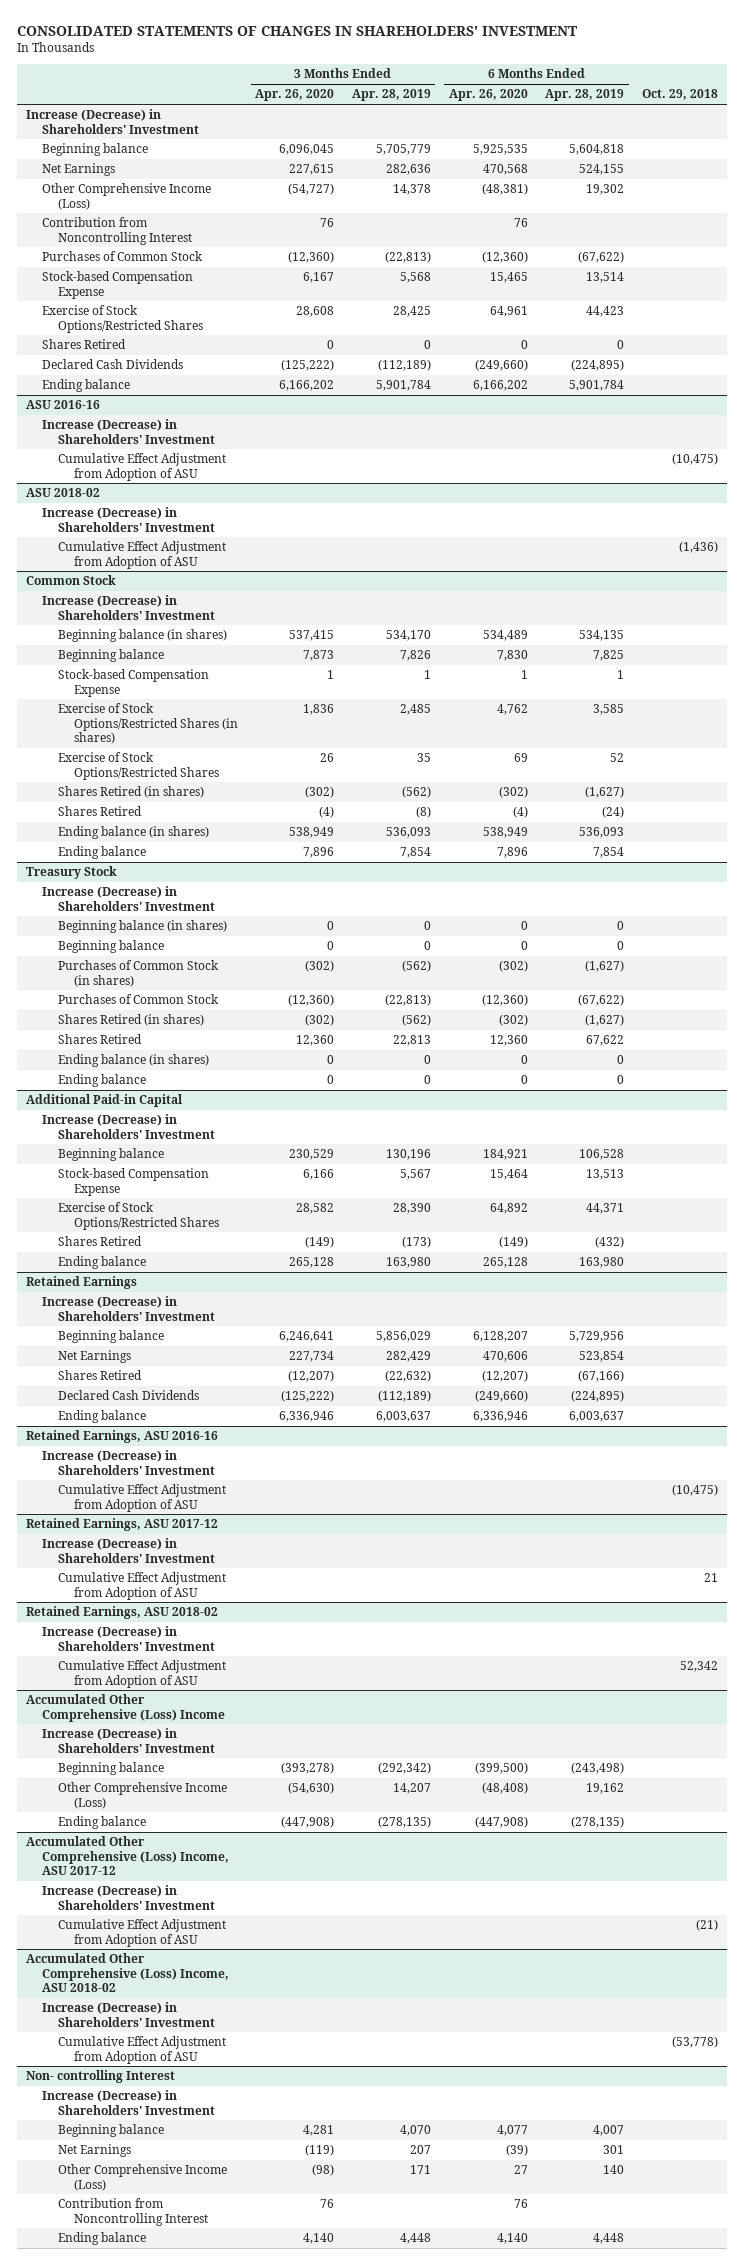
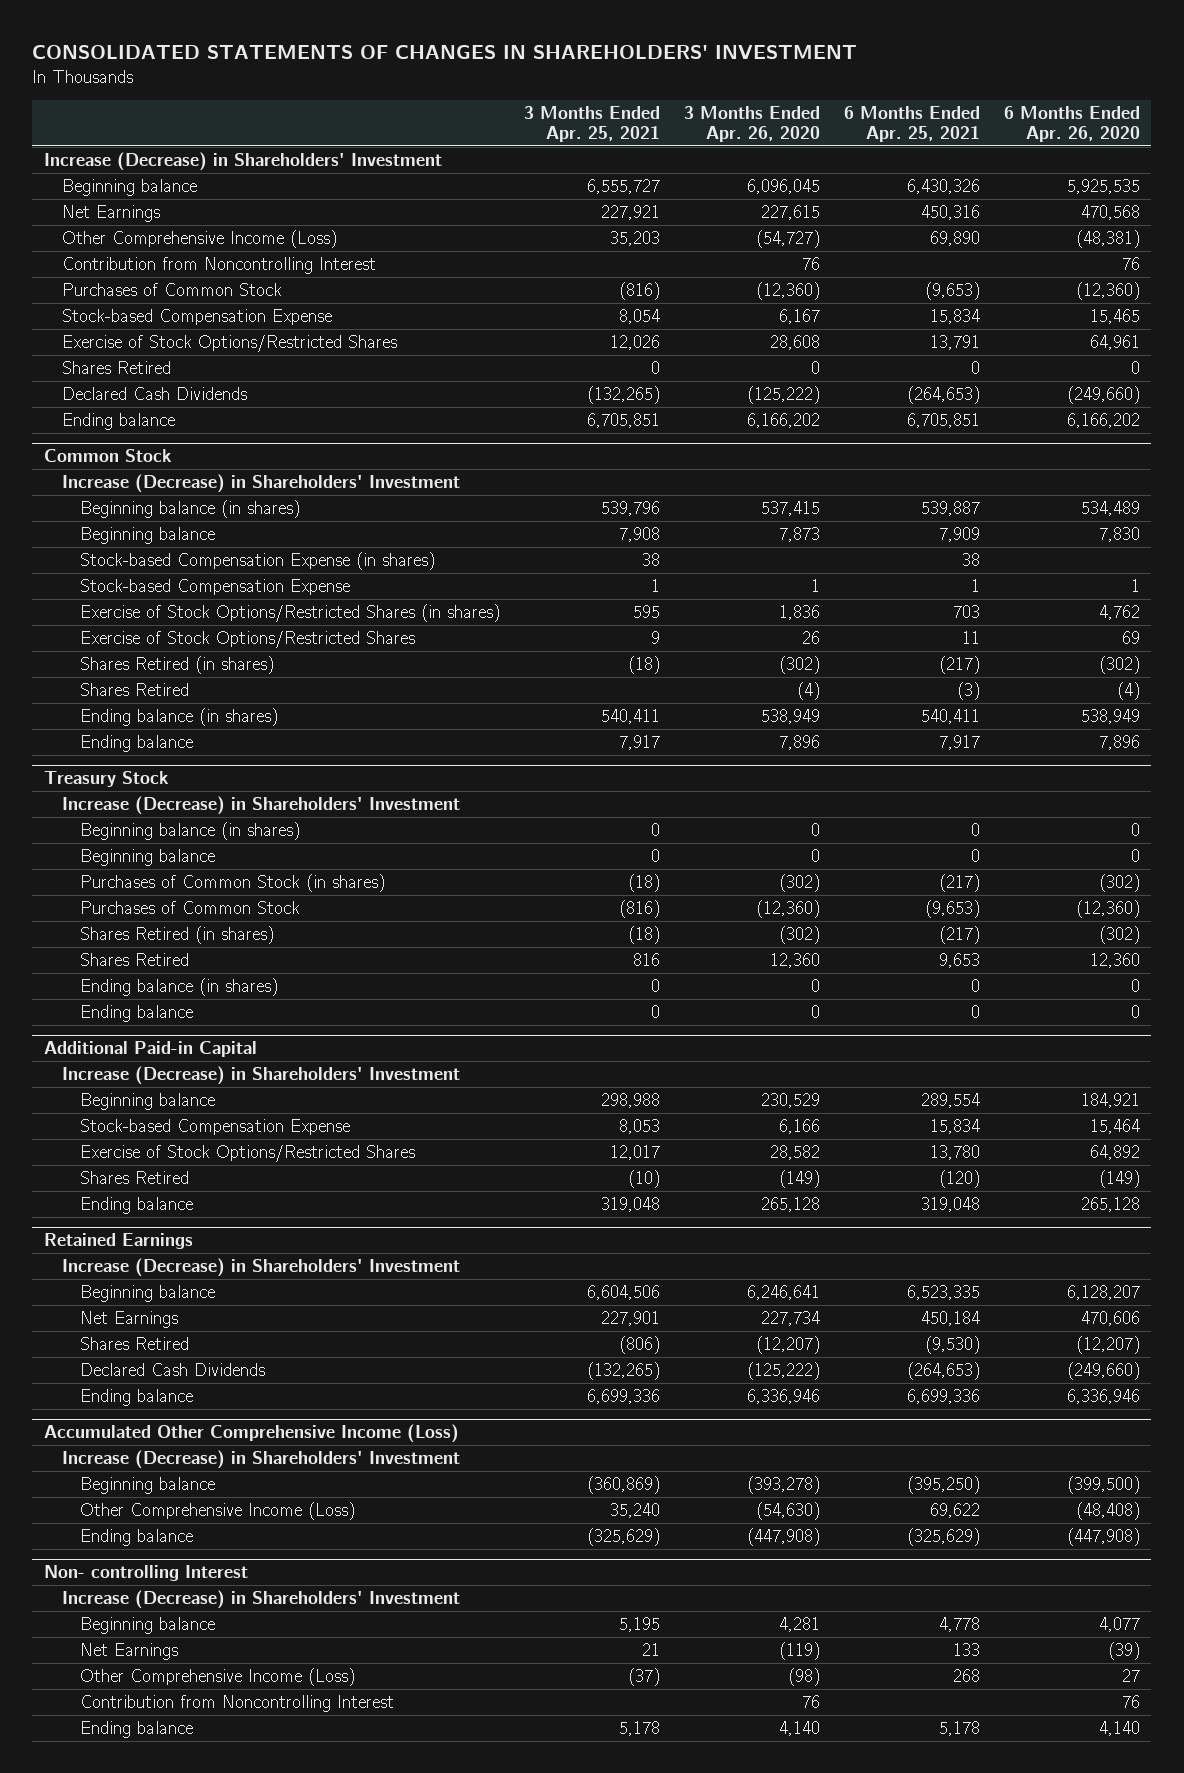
[352,89,432,102] Apr. 28, 2019 -> none
[545,89,625,102] Apr. 28, 2019 -> none
[642,89,719,101] Oct. 29, 2018 -> none
none -> [523,106,660,143] 3 Months Ended Apr. 25, 2021
none -> [843,106,980,143] 6 Months Ended Apr. 25, 2021
[25,400,100,410] ASU 2016-16 -> none
[41,419,215,444] Increase (Decrease) in Shareholders' Investment -> none
[57,453,226,481] Cumulative Effect Adjustment from Adoption of ASU -> none
[25,488,100,498] ASU 2018-02 -> none
[41,507,215,532] Increase (Decrease) in Shareholders' Investment -> none
[57,541,226,569] Cumulative Effect Adjustment from Adoption of ASU -> none
none -> [80,551,436,570] Stock-based Compensation Expense (in shares)
[25,1430,218,1444] Retained Earnings, ASU 2016-16 -> none
[41,1450,215,1475] Increase (Decrease) in Shareholders' Investment -> none
[57,1484,226,1512] Cumulative Effect Adjustment from Adoption of ASU -> none
[25,1518,218,1532] Retained Earnings, ASU 2017-12 -> none
[41,1538,215,1563] Increase (Decrease) in Shareholders' Investment -> none
[57,1572,226,1600] Cumulative Effect Adjustment from Adoption of ASU -> none
[25,1606,218,1620] Retained Earnings, ASU 2018-02 -> none
[41,1626,215,1651] Increase (Decrease) in Shareholders' Investment -> none
[57,1660,226,1688] Cumulative Effect Adjustment from Adoption of ASU -> none
[25,1694,225,1722] Accumulated Other Comprehensive (Loss) Income -> [44,1423,460,1443] Accumulated Other Comprehensive Income (Loss)
[25,1836,229,1876] Accumulated Other Comprehensive (Loss) Income, ASU 2017-12 -> none
[41,1885,215,1910] Increase (Decrease) in Shareholders' Investment -> none
[57,1919,226,1947] Cumulative Effect Adjustment from Adoption of ASU -> none
[25,1953,229,1993] Accumulated Other Comprehensive (Loss) Income, ASU 2018-02 -> none
[41,2002,215,2027] Increase (Decrease) in Shareholders' Investment -> none
[57,2036,226,2064] Cumulative Effect Adjustment from Adoption of ASU -> none

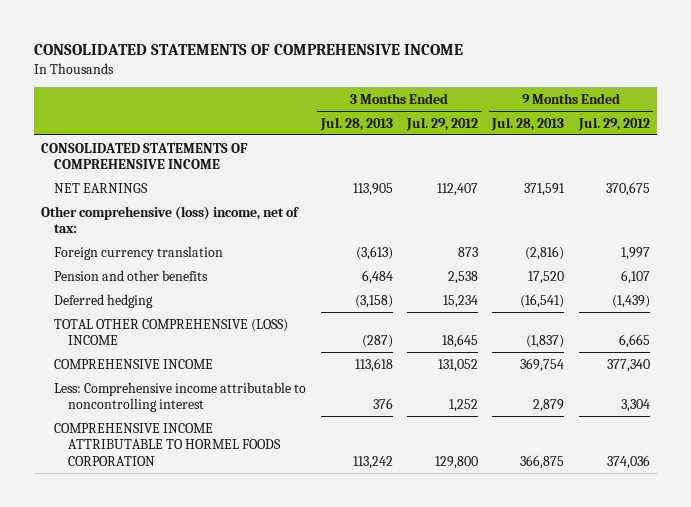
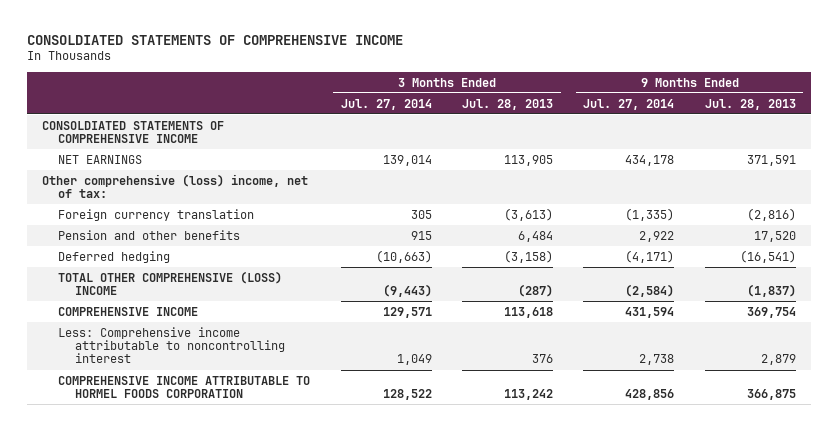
[33,44,463,56] CONSOLIDATED STATEMENTS OF COMPREHENSIVE INCOME -> [26,34,403,45] CONSOLDIATED STATEMENTS OF COMPREHENSIVE INCOME
[405,116,478,131] Jul. 29, 2012 -> none
[577,116,650,131] Jul. 29, 2012 -> none
none -> [340,98,432,110] Jul. 27, 2014
none -> [583,98,675,110] Jul. 27, 2014
[41,142,249,170] CONSOLIDATED STATEMENTS OF COMPREHENSIVE INCOME -> [42,120,225,143] CONSOLDIATED STATEMENTS OF COMPREHENSIVE INCOME

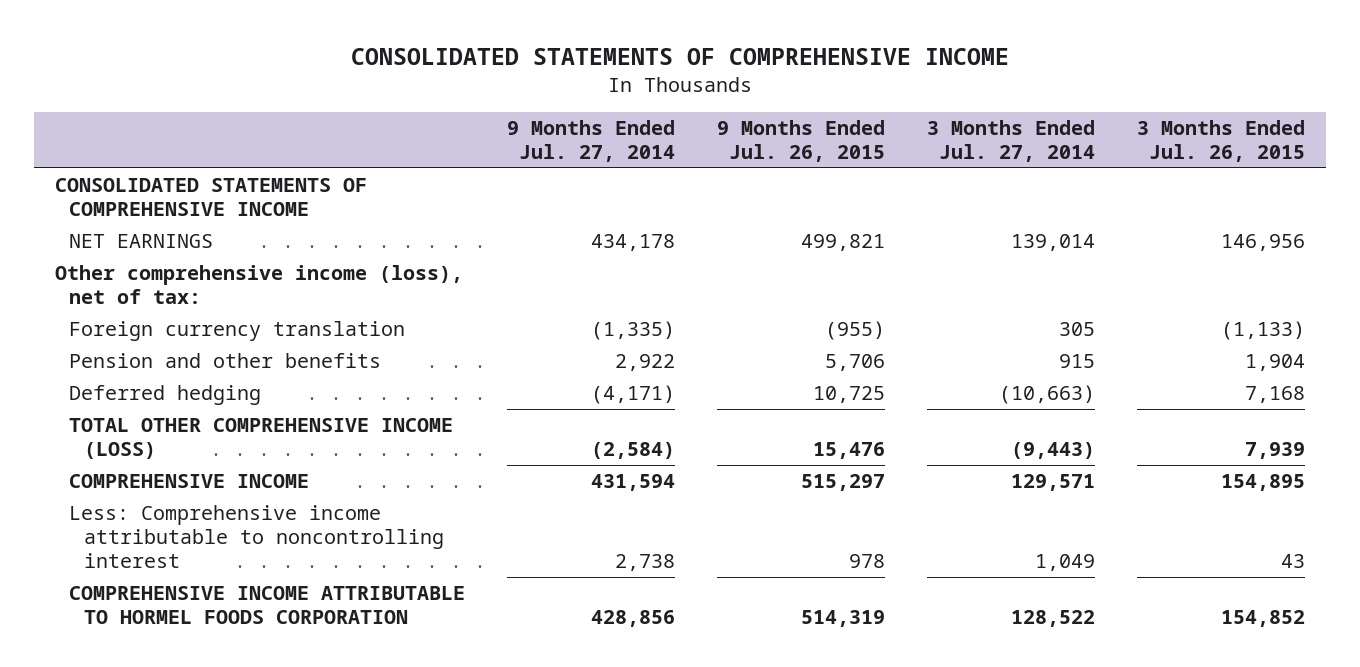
[26,34,403,45] CONSOLDIATED STATEMENTS OF COMPREHENSIVE INCOME -> [350,47,1009,65] CONSOLIDATED STATEMENTS OF COMPREHENSIVE INCOME
[462,98,554,110] Jul. 28, 2013 -> none
[704,98,796,110] Jul. 28, 2013 -> none
none -> [717,119,886,163] 9 Months Ended Jul. 26, 2015
none -> [1136,119,1305,163] 3 Months Ended Jul. 26, 2015
[42,120,225,143] CONSOLDIATED STATEMENTS OF COMPREHENSIVE INCOME -> [54,178,367,217] CONSOLIDATED STATEMENTS OF COMPREHENSIVE INCOME
[42,173,309,198] Other comprehensive (loss) income, net of tax: -> [54,265,463,305] Other comprehensive income (loss), net of tax:
[58,270,283,295] TOTAL OTHER COMPREHENSIVE (LOSS) INCOME -> [69,418,454,460] TOTAL OTHER COMPREHENSIVE INCOME (LOSS)

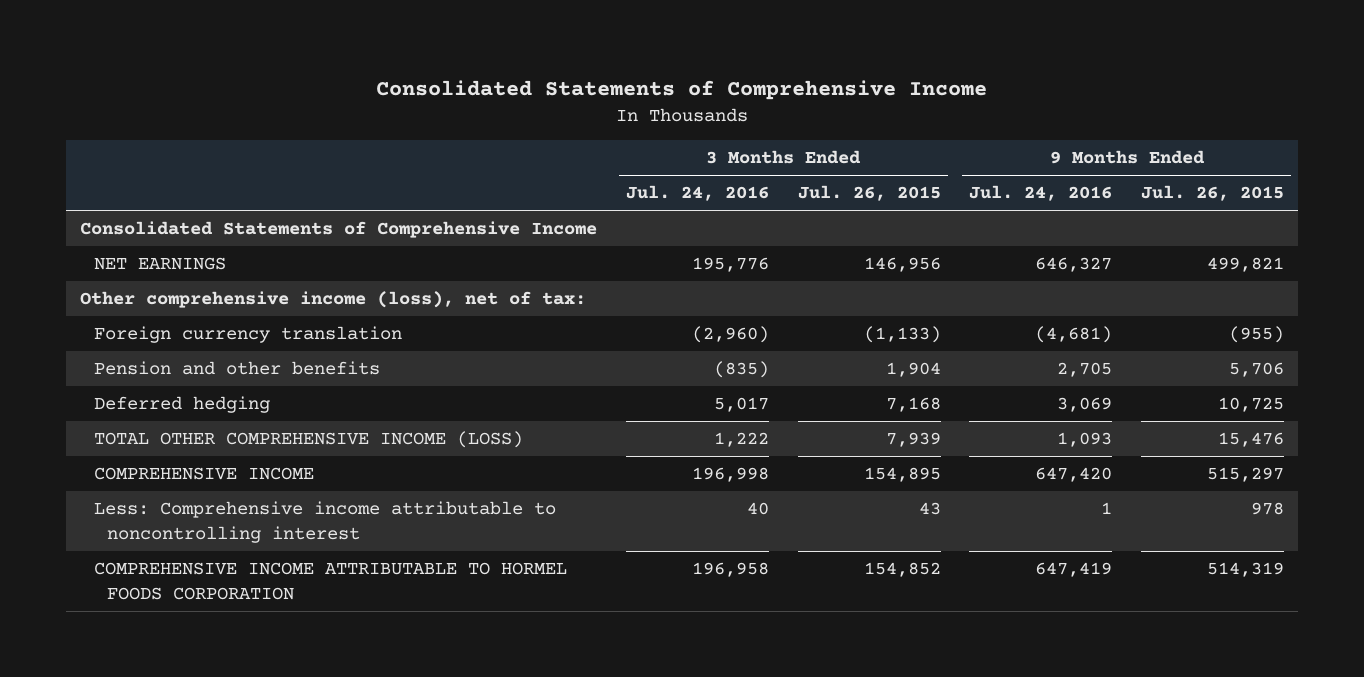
[350,47,1009,65] CONSOLIDATED STATEMENTS OF COMPREHENSIVE INCOME -> [376,80,988,101] Consolidated Statements of Comprehensive Income
[507,119,676,163] 9 Months Ended Jul. 27, 2014 -> none
[926,119,1095,163] 3 Months Ended Jul. 27, 2014 -> none
none -> [625,185,769,202] Jul. 24, 2016
none -> [969,185,1113,202] Jul. 24, 2016
[54,178,367,217] CONSOLIDATED STATEMENTS OF COMPREHENSIVE INCOME -> [80,221,598,239] Consolidated Statements of Comprehensive Income

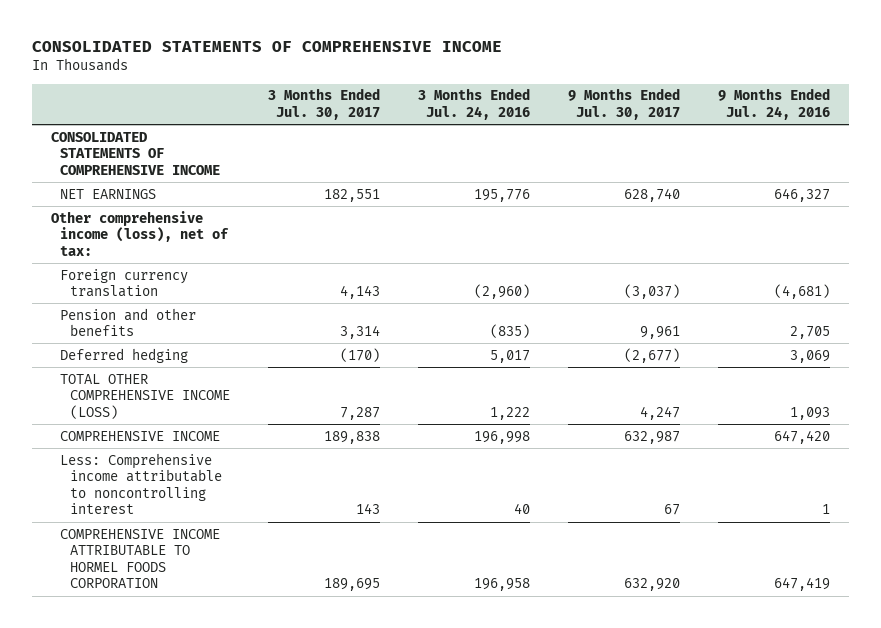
[376,80,988,101] Consolidated Statements of Comprehensive Income -> [31,41,502,53] CONSOLIDATED STATEMENTS OF COMPREHENSIVE INCOME
[797,185,941,202] Jul. 26, 2015 -> none
[1141,185,1285,202] Jul. 26, 2015 -> none
none -> [268,88,381,120] 3 Months Ended Jul. 30, 2017
none -> [568,88,681,120] 9 Months Ended Jul. 30, 2017
[80,221,598,239] Consolidated Statements of Comprehensive Income -> [50,131,221,175] CONSOLIDATED STATEMENTS OF COMPREHENSIVE INCOME

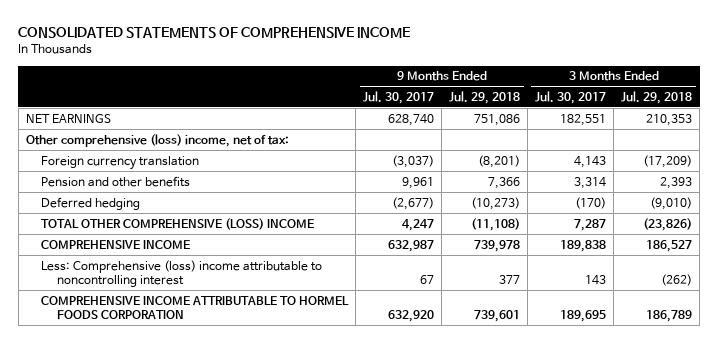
[418,88,531,120] 3 Months Ended Jul. 24, 2016 -> none
[718,88,831,120] 9 Months Ended Jul. 24, 2016 -> none
none -> [449,90,521,104] Jul. 29, 2018
none -> [621,90,693,104] Jul. 29, 2018
[50,131,221,175] CONSOLIDATED STATEMENTS OF COMPREHENSIVE INCOME -> none
[50,210,230,256] Other comprehensive income (loss), net of tax: -> [25,133,289,147] Other comprehensive (loss) income, net of tax:
[60,373,231,419] TOTAL OTHER COMPREHENSIVE INCOME (LOSS) -> [41,217,315,230] TOTAL OTHER COMPREHENSIVE (LOSS) INCOME
[60,452,223,515] Less: Comprehensive income attributable to noncontrolling interest -> [41,259,323,288] Less: Comprehensive (loss) income attributable to noncontrolling interest

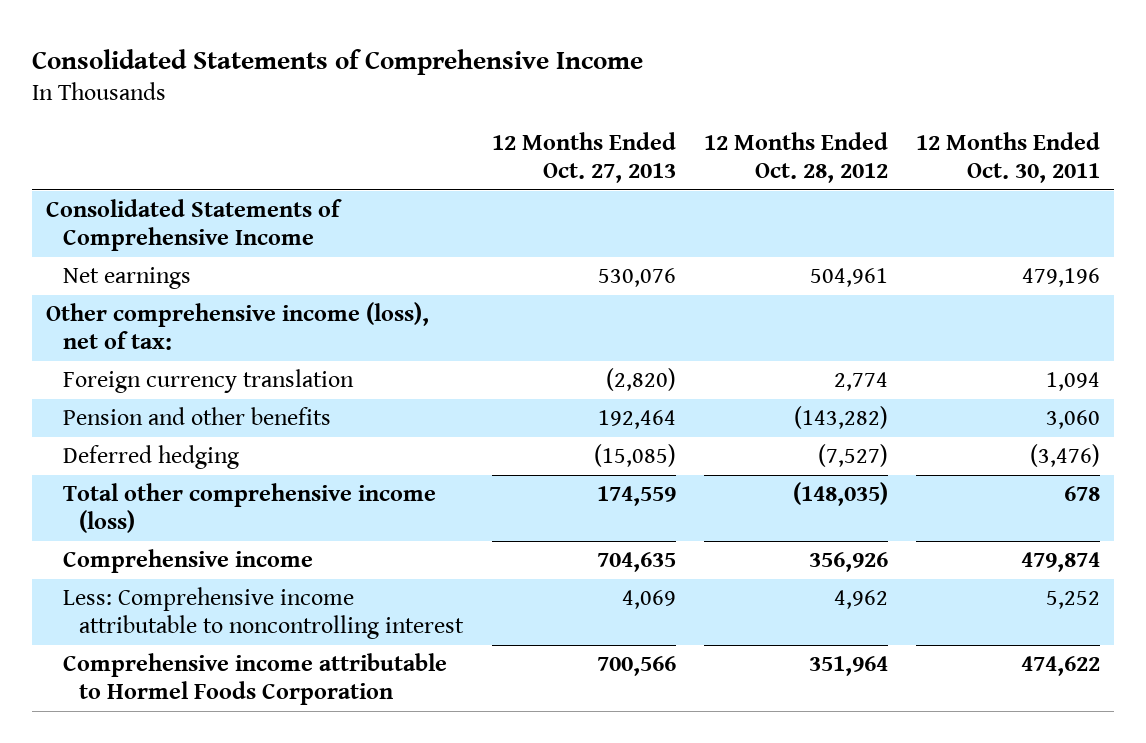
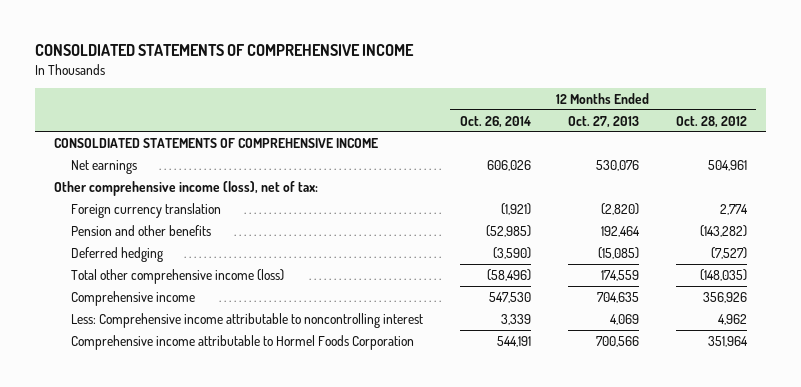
[32,48,644,75] Consolidated Statements of Comprehensive Income -> [35,44,415,57] CONSOLDIATED STATEMENTS OF COMPREHENSIVE INCOME
[915,131,1100,183] 12 Months Ended Oct. 30, 2011 -> none
none -> [459,115,531,128] Oct. 26, 2014
[46,199,343,252] Consolidated Statements of Comprehensive Income -> [53,137,378,148] CONSOLDIATED STATEMENTS OF COMPREHENSIVE INCOME

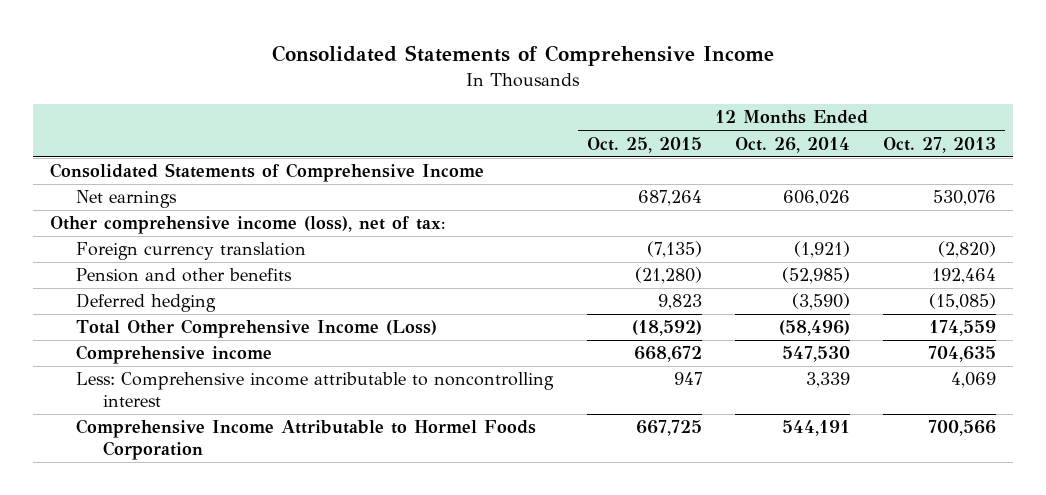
[35,44,415,57] CONSOLDIATED STATEMENTS OF COMPREHENSIVE INCOME -> [272,45,775,67] Consolidated Statements of Comprehensive Income
[675,115,747,128] Oct. 28, 2012 -> none
none -> [586,136,702,153] Oct. 25, 2015
[53,137,378,148] CONSOLDIATED STATEMENTS OF COMPREHENSIVE INCOME -> [49,163,484,183] Consolidated Statements of Comprehensive Income
[70,268,284,284] Total other comprehensive income (loss) -> [76,319,438,339] Total Other Comprehensive Income (Loss)
[70,334,414,350] Comprehensive income attributable to Hormel Foods Corporation -> [76,419,537,460] Comprehensive Income Attributable to Hormel Foods Corporation

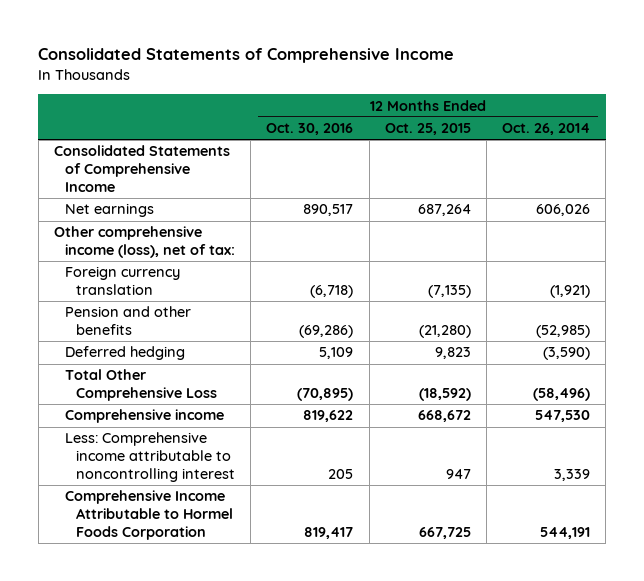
[883,136,997,153] Oct. 27, 2013 -> none
none -> [266,123,354,136] Oct. 30, 2016
[76,319,438,339] Total Other Comprehensive Income (Loss) -> [64,369,217,402] Total Other Comprehensive Loss

